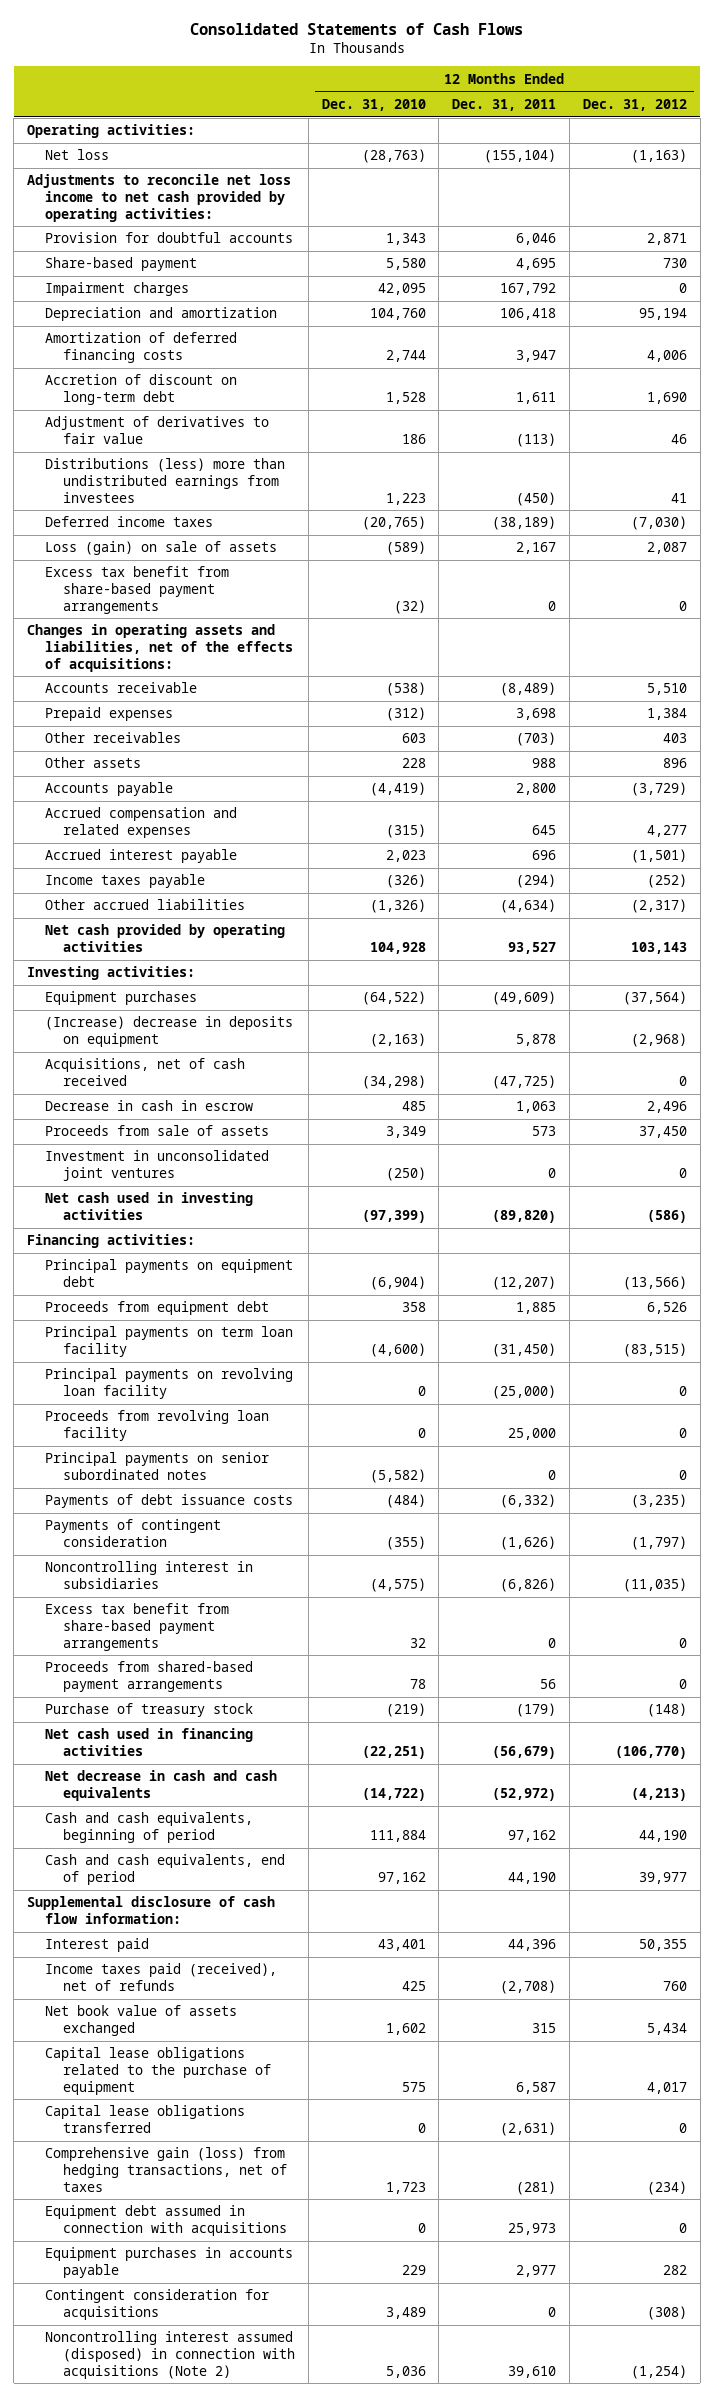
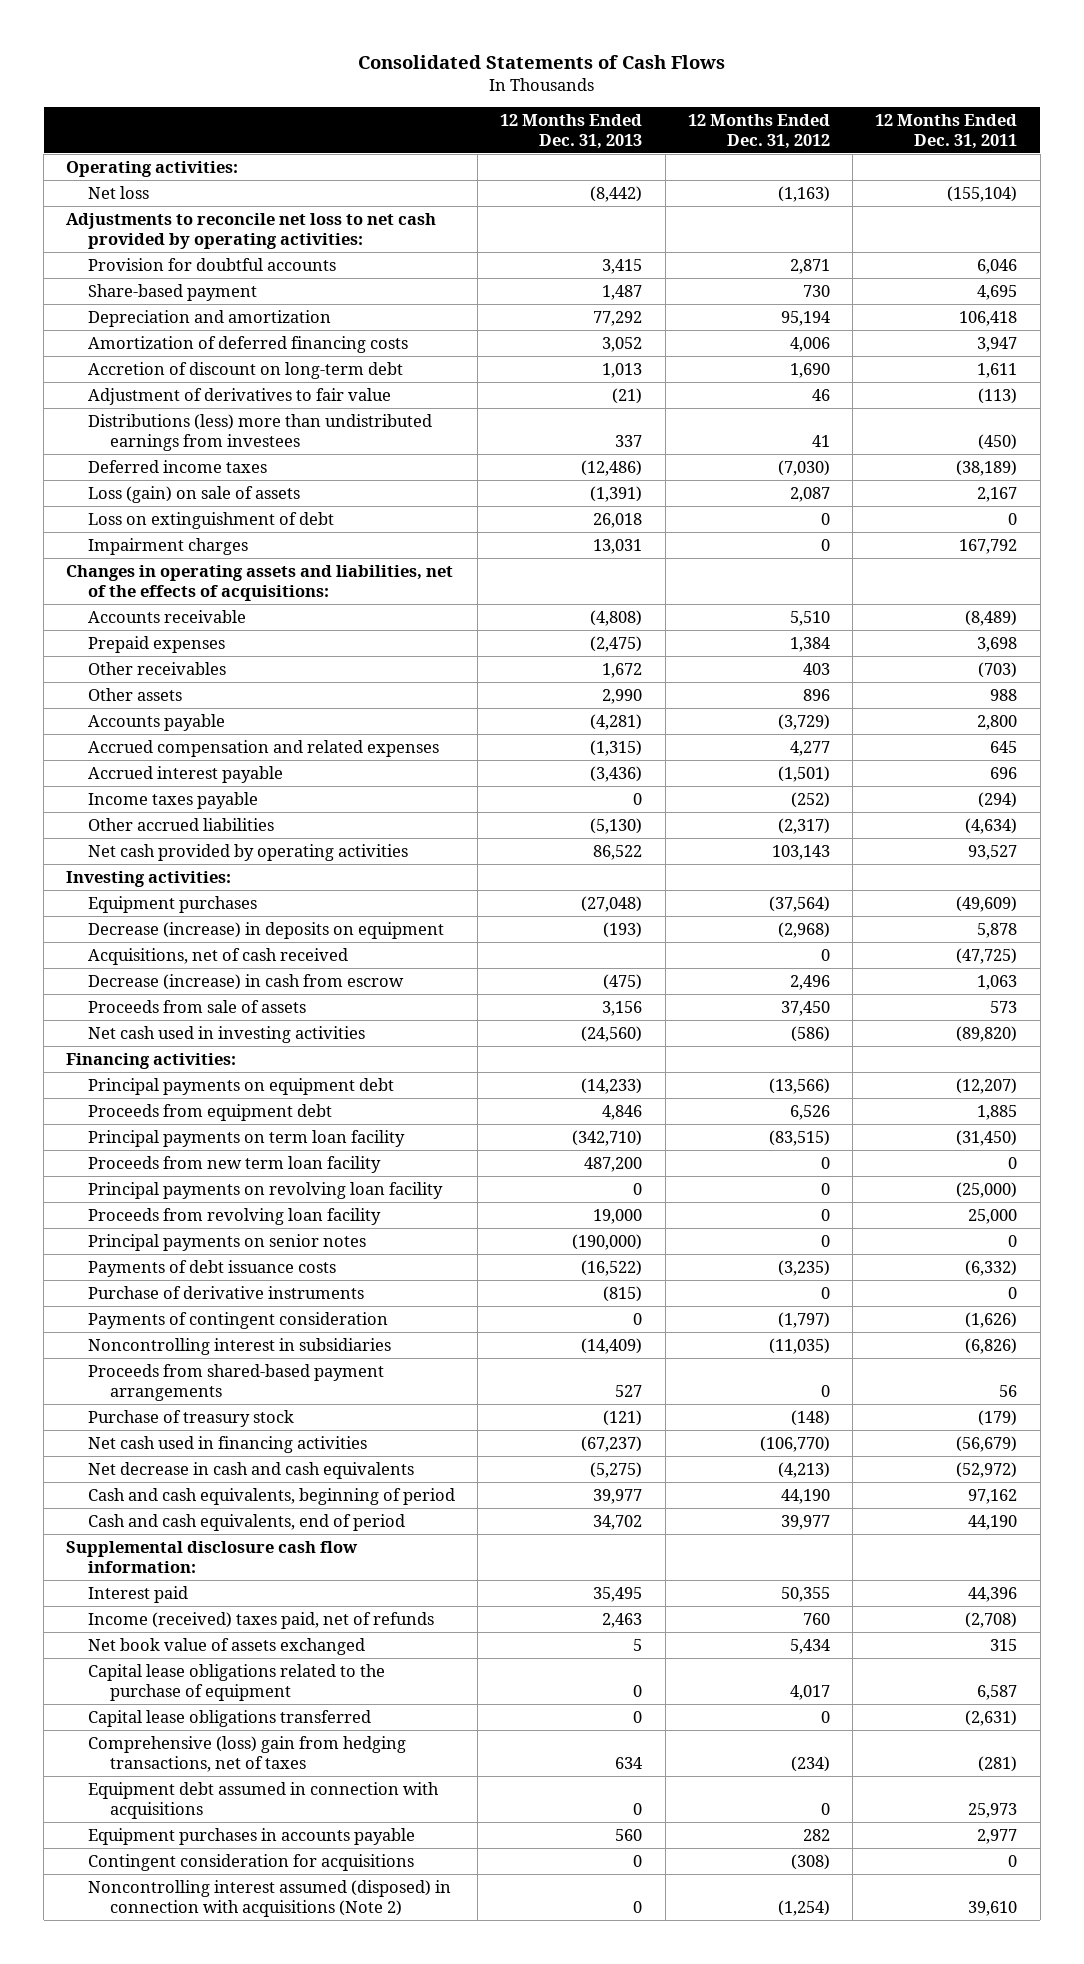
[321,98,426,111] Dec. 31, 2010 -> none
none -> [500,113,643,149] 12 Months Ended Dec. 31, 2013
[27,174,292,222] Adjustments to reconcile net loss income to net cash provided by operating activities: -> [66,212,437,249] Adjustments to reconcile net loss to net cash provided by operating activities:
[45,566,230,614] Excess tax benefit from share-based payment arrangements -> none
none -> [88,511,335,529] Loss on extinguishment of debt
[45,282,190,297] Impairment charges -> [88,537,249,555] Impairment charges
[45,1016,294,1048] (Increase) decrease in deposits on equipment -> [88,921,445,939] Decrease (increase) in deposits on equipment
[45,1100,254,1112] Decrease in cash in escrow -> [88,973,405,990] Decrease (increase) in cash from escrow
[45,1150,270,1182] Investment in unconsolidated joint ventures -> none
none -> [88,1155,382,1173] Proceeds from new term loan facility
[45,1452,270,1481] Principal payments on senior subordinated notes -> [88,1233,367,1251] Principal payments on senior notes
none -> [88,1285,365,1299] Purchase of derivative instruments
[45,1603,230,1651] Excess tax benefit from share-based payment arrangements -> none
[27,1896,276,1925] Supplemental disclosure of cash flow information: -> [66,1540,359,1573] Supplemental disclosure cash flow information:
[45,1963,278,1992] Income taxes paid (received), net of refunds -> [88,1611,435,1629] Income (received) taxes paid, net of refunds
[45,2147,287,2192] Comprehensive gain (loss) from hedging transactions, net of taxes -> [88,1735,407,1772] Comprehensive (loss) gain from hedging transactions, net of taxes

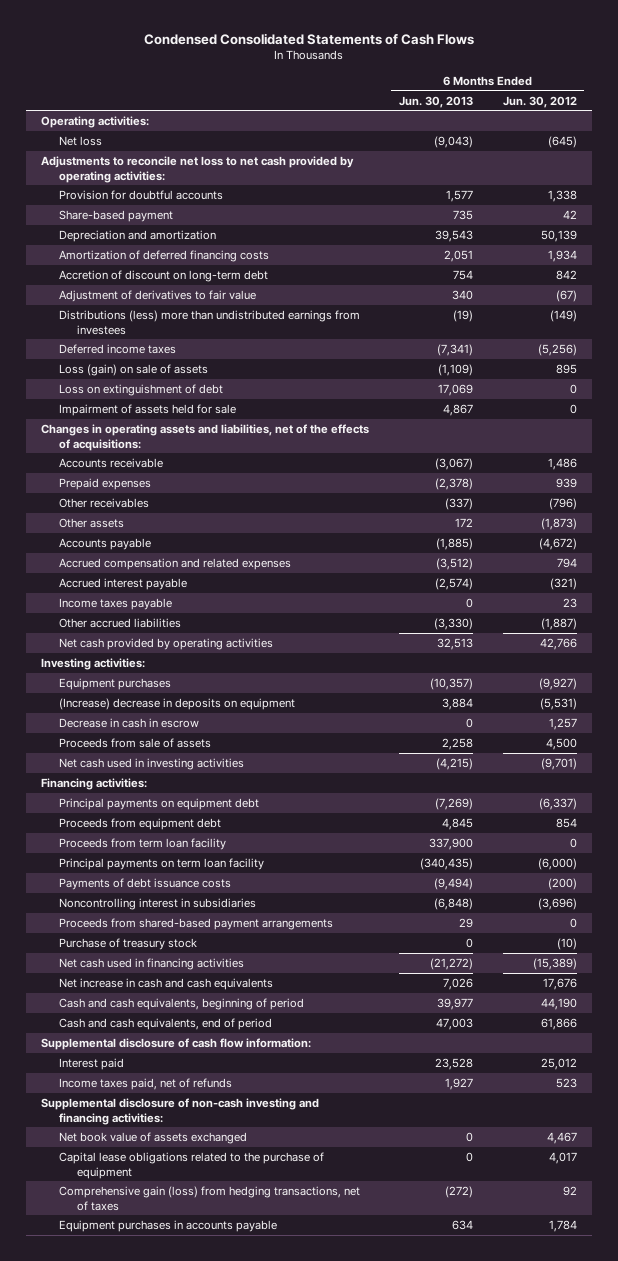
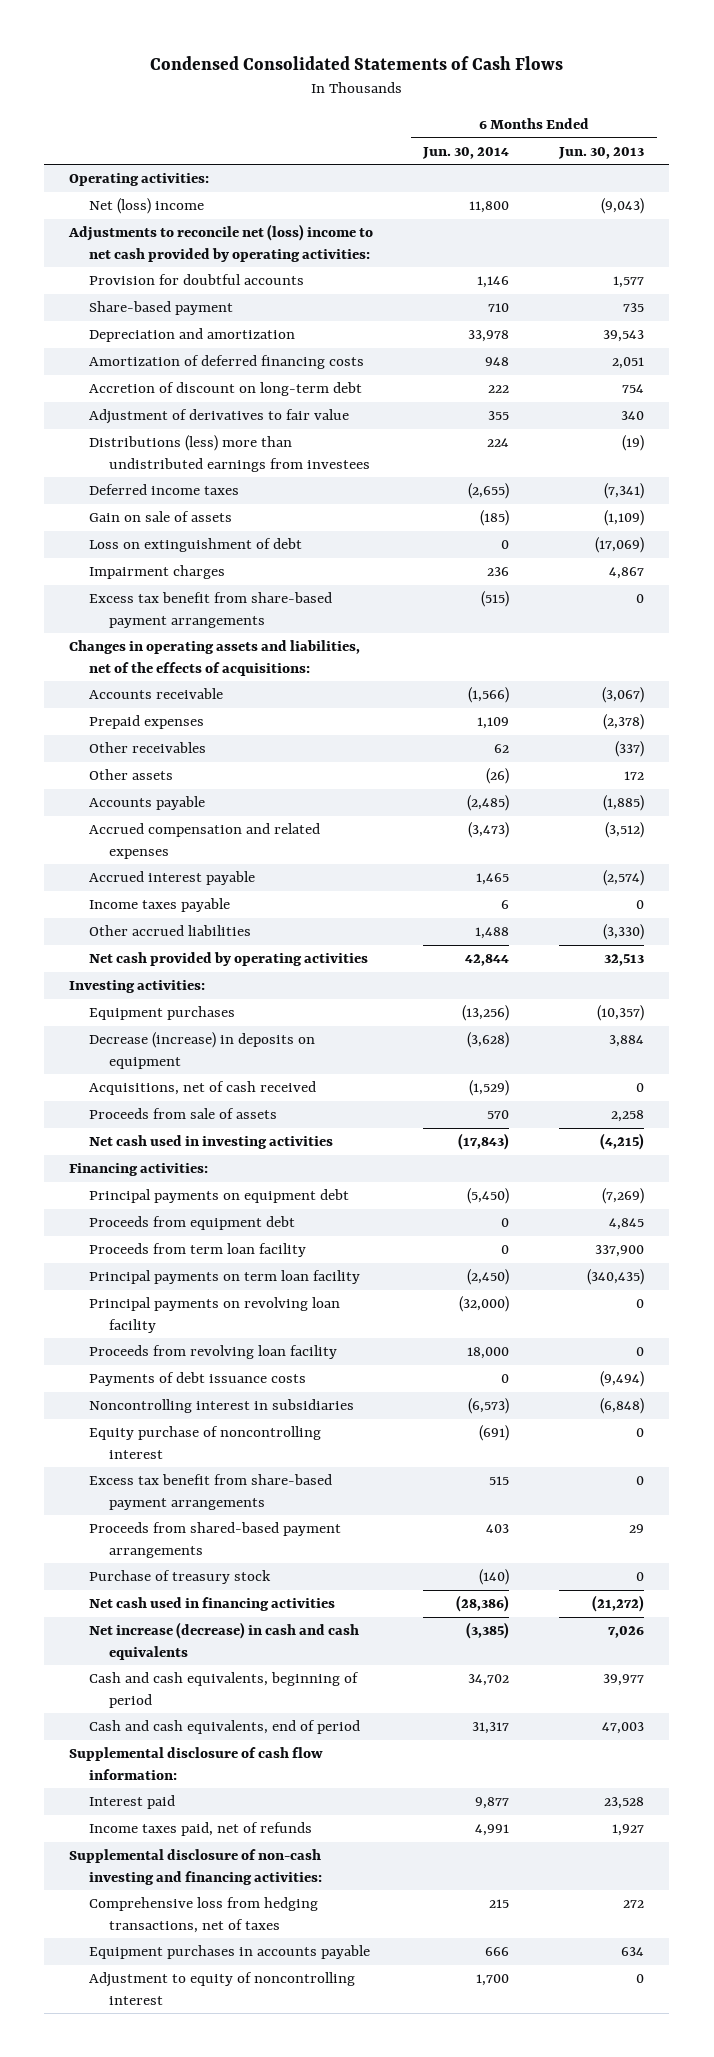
[502,95,577,108] Jun. 30, 2012 -> none
none -> [422,146,510,159] Jun. 30, 2014
[59,135,103,146] Net loss -> [88,198,204,215] Net (loss) income
[40,155,354,183] Adjustments to reconcile net loss to net cash provided by operating activities: -> [68,224,374,262] Adjustments to reconcile net (loss) income to net cash provided by operating activities:
[59,363,209,376] Loss (gain) on sale of assets -> [88,511,232,523] Gain on sale of assets
[437,383,473,396] 17,069 -> [595,537,645,554] (17,069)
[59,403,237,416] Impairment of assets held for sale -> [88,565,225,580] Impairment charges
none -> [88,592,332,628] Excess tax benefit from share-based payment arrangements
[59,717,200,728] Decrease in cash in escrow -> none
[59,697,296,710] (Increase) decrease in deposits on equipment -> [88,1032,315,1069] Decrease (increase) in deposits on equipment
none -> [88,1081,316,1096] Acquisitions, net of cash received
none -> [88,1297,340,1333] Principal payments on revolving loan facility
none -> [88,1345,337,1360] Proceeds from revolving loan facility
none -> [88,1426,321,1459] Equity purchase of noncontrolling interest
none -> [88,1474,332,1510] Excess tax benefit from share-based payment arrangements
[59,977,274,990] Net increase in cash and cash equivalents -> [88,1622,359,1660] Net increase (decrease) in cash and cash equivalents
[59,1131,248,1144] Net book value of assets exchanged -> none
[59,1151,325,1179] Capital lease obligations related to the purchase of equipment -> none
[59,1185,361,1211] Comprehensive gain (loss) from hedging transactions, net of taxes -> [88,1897,318,1933] Comprehensive loss from hedging transactions, net of taxes
[444,1185,473,1198] (272) -> [623,1900,645,1909] 272
none -> [88,1972,355,2005] Adjustment to equity of noncontrolling interest

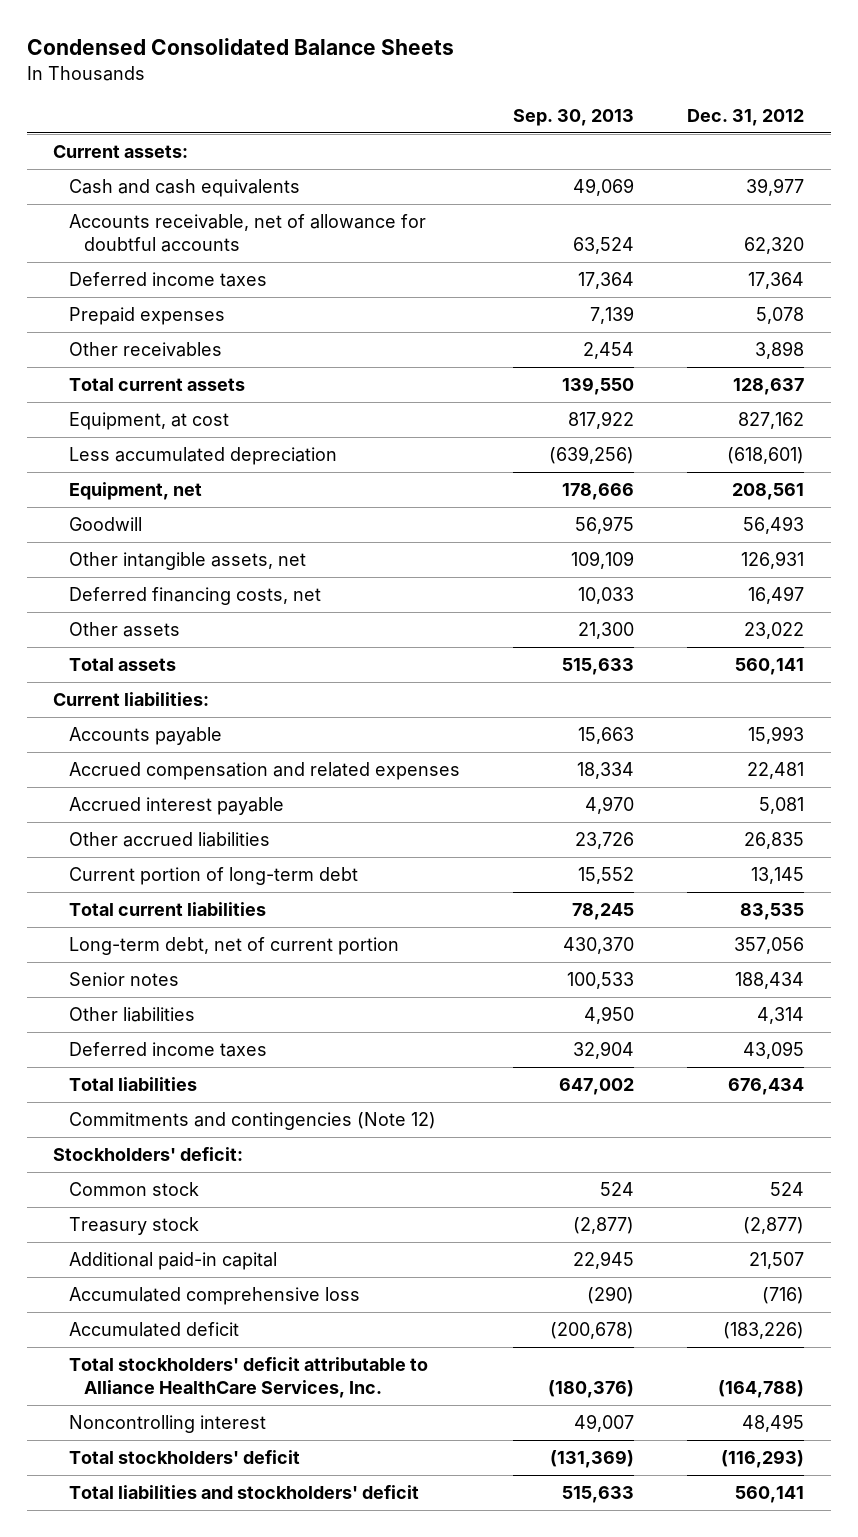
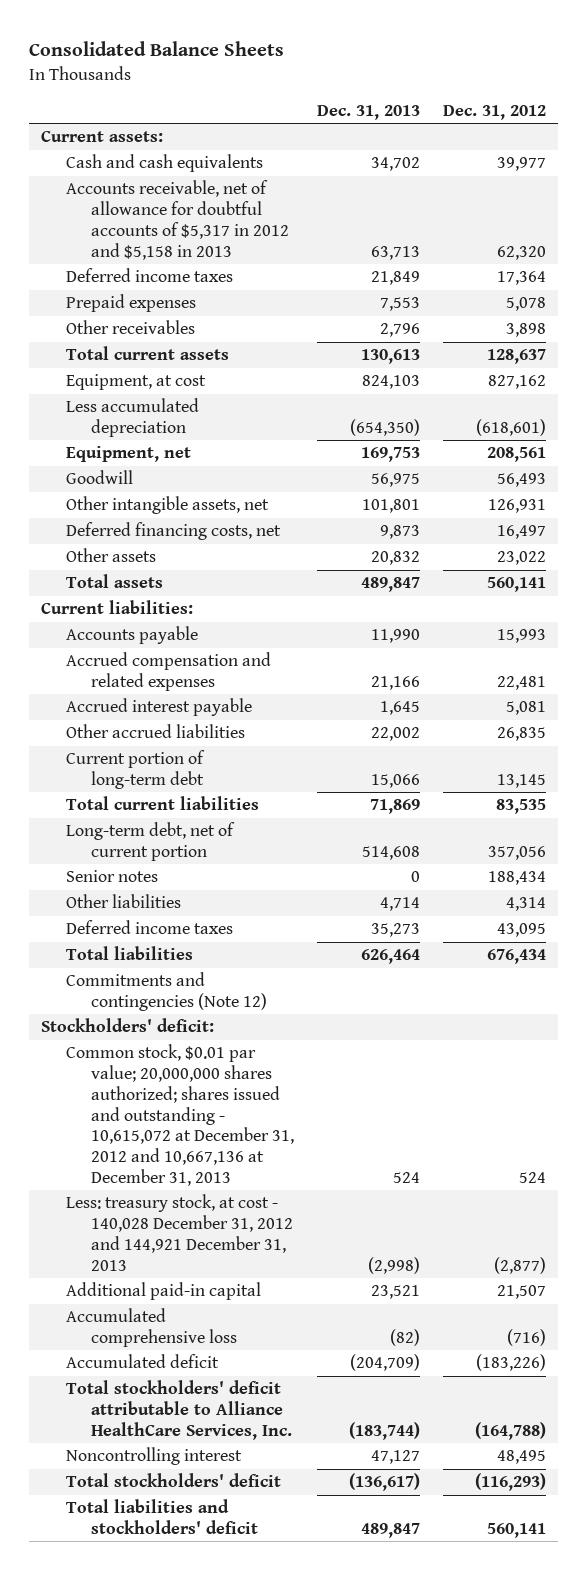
[26,37,454,55] Condensed Consolidated Balance Sheets -> [29,41,285,57] Consolidated Balance Sheets
[513,108,635,126] Sep. 30, 2013 -> none
none -> [317,104,421,120] Dec. 31, 2013
[68,214,426,252] Accounts receivable, net of allowance for doubtful accounts -> [65,180,290,260] Accounts receivable, net of allowance for doubtful accounts of $5,317 in 2012 and $5,158 in 2013
[68,1182,199,1197] Common stock -> [65,1044,295,1186] Common stock, $0.01 par value; 20,000,000 shares authorized; shares issued and outstanding - 10,615,072 at December 31, 2012 and 10,667,136 at December 31, 2013
[68,1217,199,1236] Treasury stock -> [65,1194,294,1271] Less: treasury stock, at cost - 140,028 December 31, 2012 and 144,921 December 31, 2013

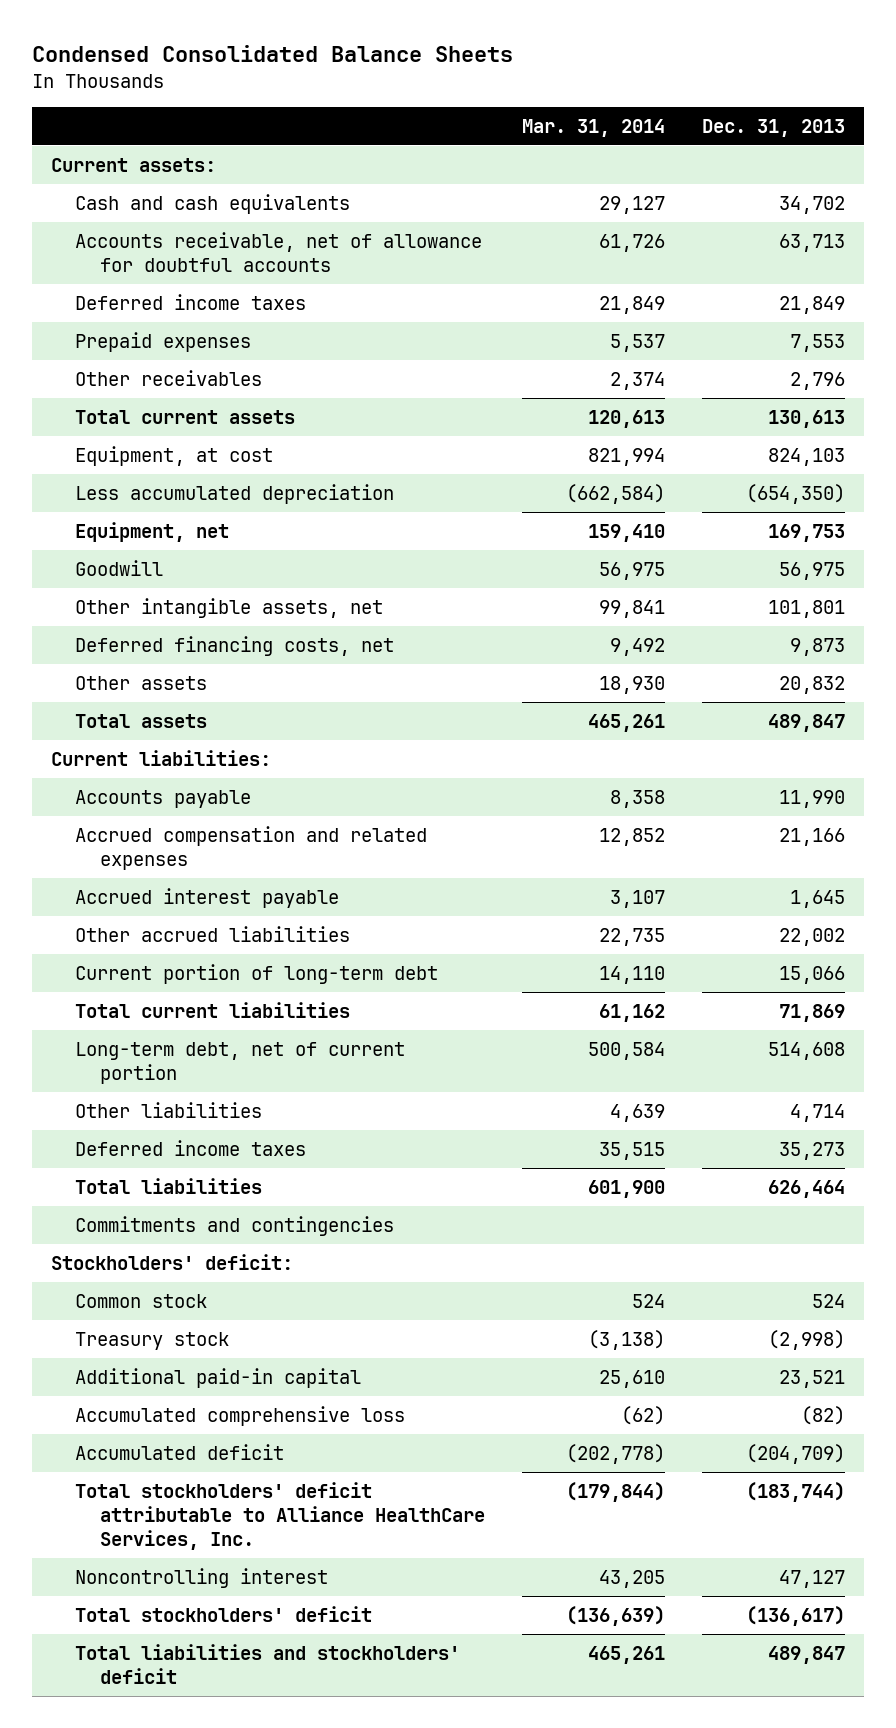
[29,41,285,57] Consolidated Balance Sheets -> [32,44,514,62] Condensed Consolidated Balance Sheets
[443,104,547,120] Dec. 31, 2012 -> none
none -> [521,118,665,137] Mar. 31, 2014
[65,180,290,260] Accounts receivable, net of allowance for doubtful accounts of $5,317 in 2012 and $5,158 in 2013 -> [75,231,483,272] Accounts receivable, net of allowance for doubtful accounts
[65,870,158,883] Senior notes -> none
[65,972,268,1011] Commitments and contingencies (Note 12) -> [75,1215,395,1236] Commitments and contingencies
[65,1044,295,1186] Common stock, $0.01 par value; 20,000,000 shares authorized; shares issued and outstanding - 10,615,072 at December 31, 2012 and 10,667,136 at December 31, 2013 -> [75,1293,208,1308] Common stock
[65,1194,294,1271] Less: treasury stock, at cost - 140,028 December 31, 2012 and 144,921 December 31, 2013 -> [75,1331,230,1350] Treasury stock

